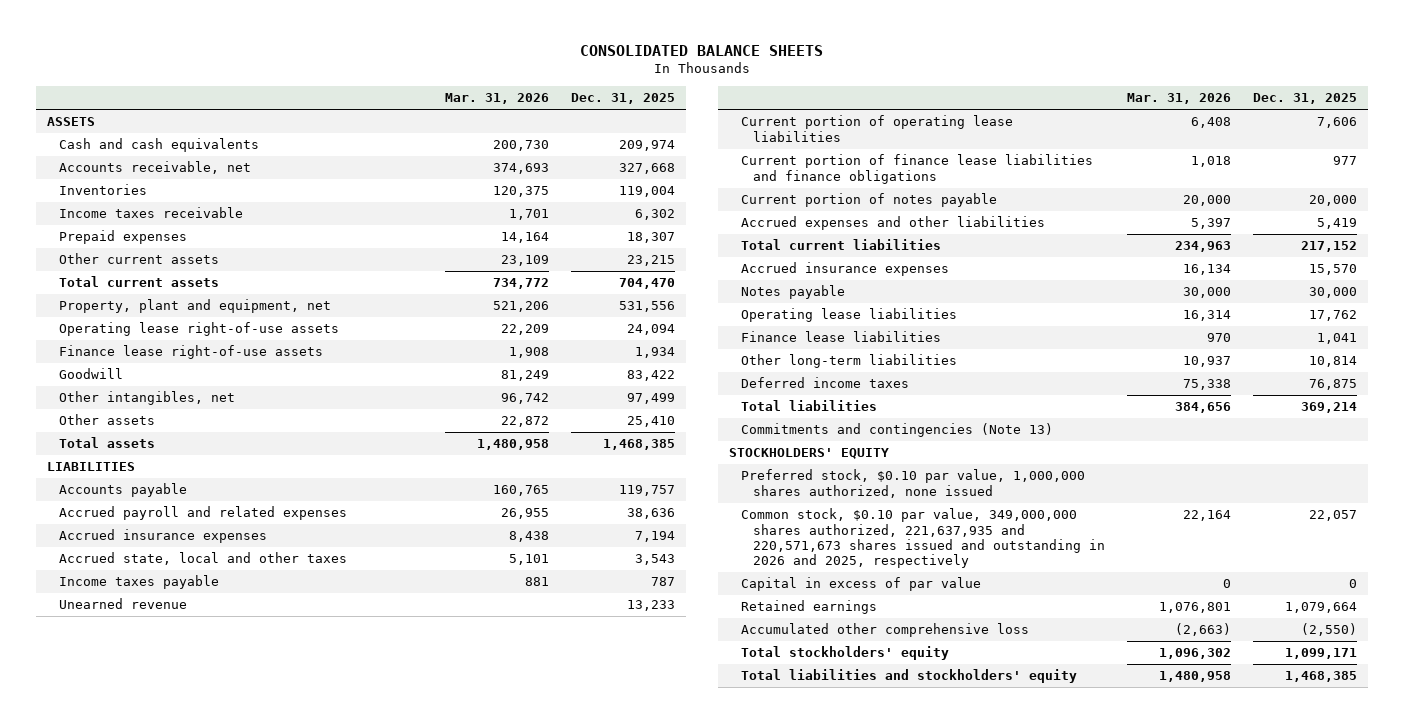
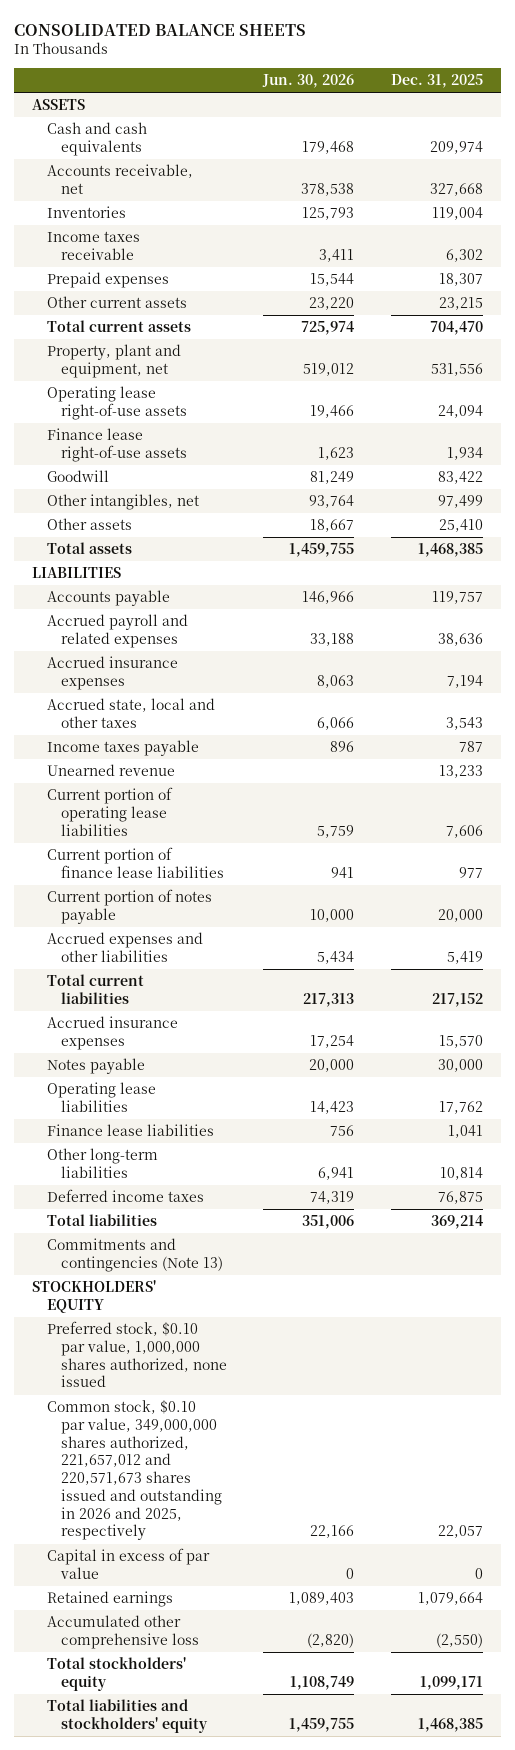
[445,93,550,105] Mar. 31, 2026 -> none
none -> [262,74,355,89] Jun. 30, 2026
[740,154,1093,184] Current portion of finance lease liabilities and finance obligations -> [46,847,224,878] Current portion of finance lease liabilities
[740,508,1106,569] Common stock, $0.10 par value, 349,000,000 shares authorized, 221,637,935 and 220,571,673 shares issued and outstanding in 2026 and 2025, respectively -> [46,1400,222,1541] Common stock, $0.10 par value, 349,000,000 shares authorized, 221,657,012 and 220,571,673 shares issued and outstanding in 2026 and 2025, respectively

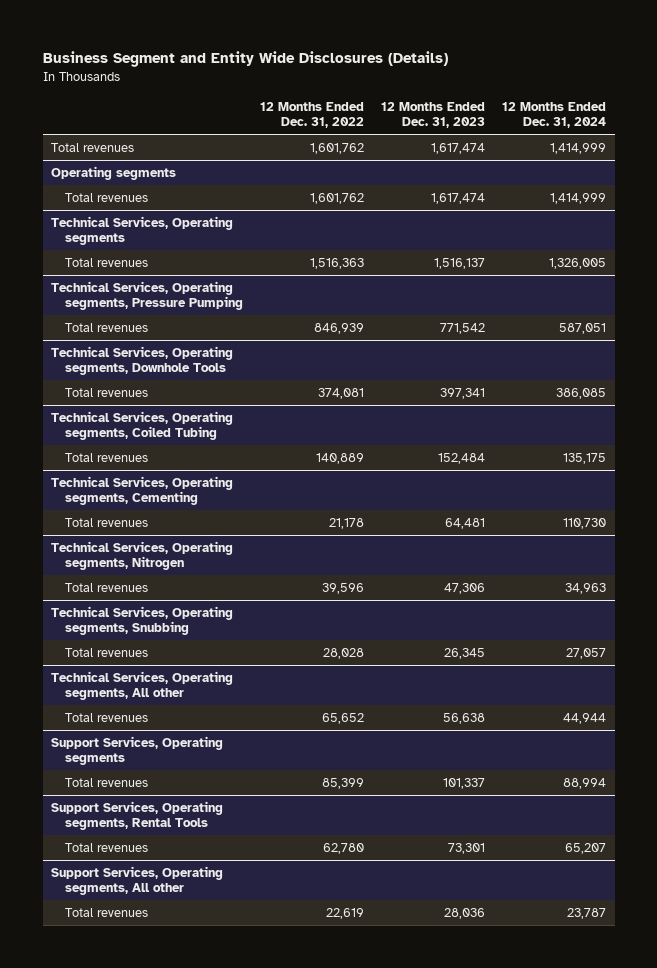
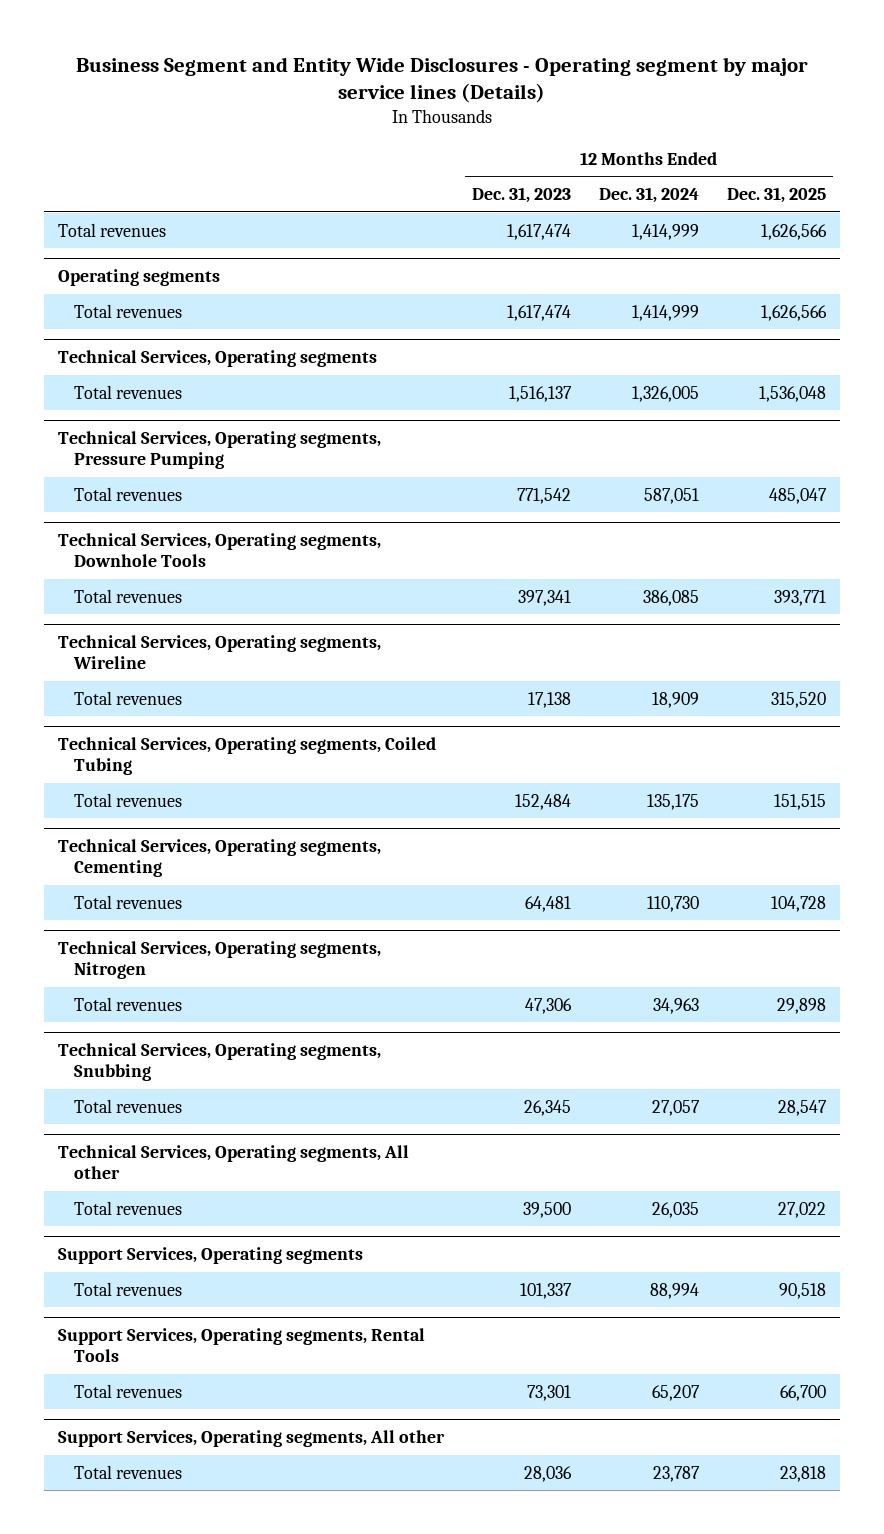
[42,51,448,68] Business Segment and Entity Wide Disclosures (Details) -> [75,56,808,104] Business Segment and Entity Wide Disclosures - Operating segment by major service lines (Details)
[260,101,365,129] 12 Months Ended Dec. 31, 2022 -> none
none -> [726,187,826,204] Dec. 31, 2025
none -> [57,635,381,670] Technical Services, Operating segments, Wireline
none -> [74,690,183,705] Total revenues
[443,712,486,724] 56,638 -> [522,1201,571,1218] 39,500
[563,712,607,724] 44,944 -> [651,1201,699,1218] 26,035

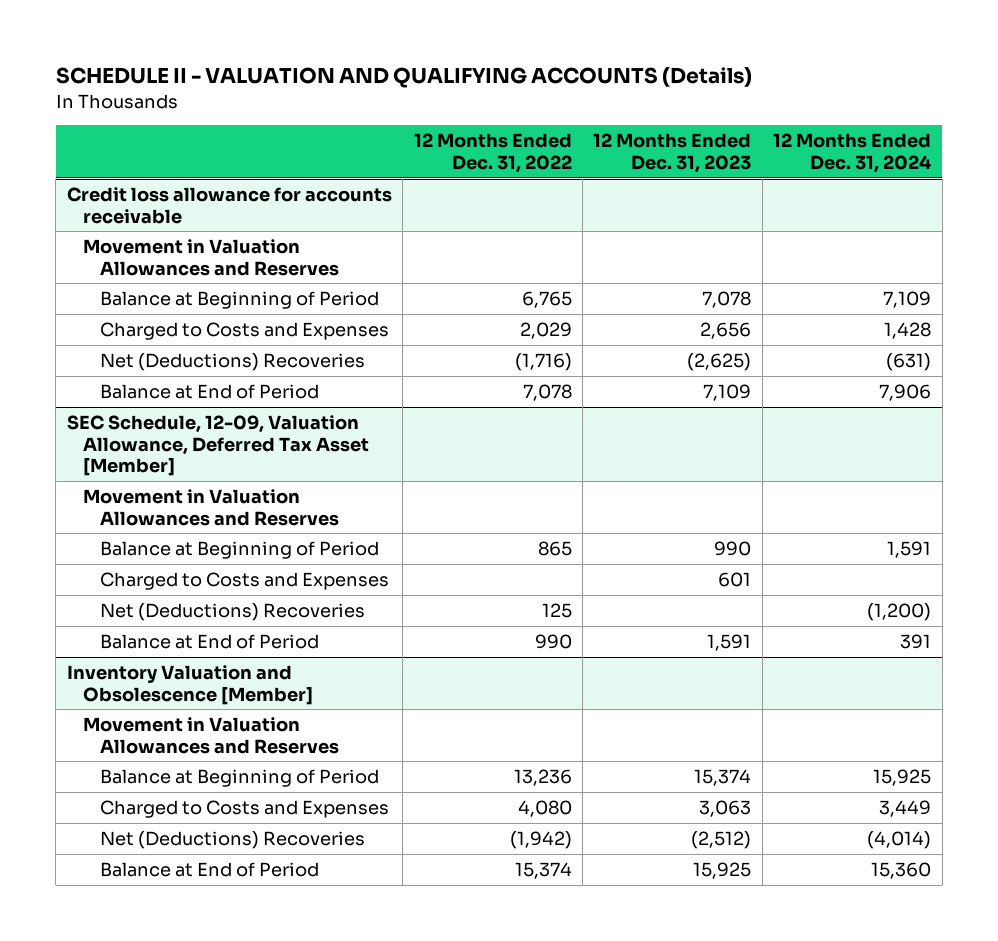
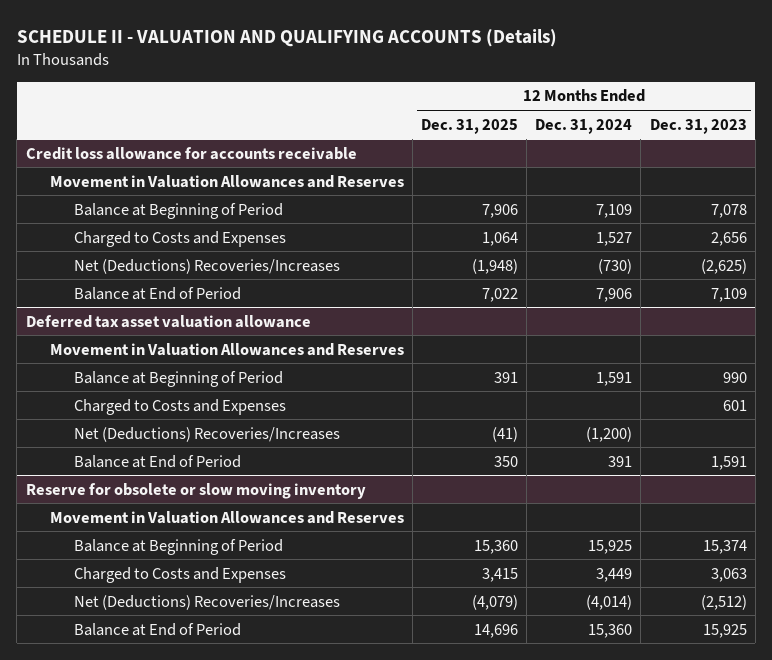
[413,133,572,174] 12 Months Ended Dec. 31, 2022 -> none
none -> [421,118,519,134] Dec. 31, 2025
[884,321,932,339] 1,428 -> [596,231,633,246] 1,527
[100,352,366,371] Net (Deductions) Recoveries -> [74,258,341,274] Net (Deductions) Recoveries/Increases
[886,352,932,371] (631) -> [598,258,633,274] (730)
[66,414,370,477] SEC Schedule, 12-09, Valuation Allowance, Deferred Tax Asset [Member] -> [25,314,311,328] Deferred tax asset valuation allowance
[100,602,366,621] Net (Deductions) Recoveries -> [74,426,341,442] Net (Deductions) Recoveries/Increases
[66,664,314,705] Inventory Valuation and Obsolescence [Member] -> [25,482,366,499] Reserve for obsolete or slow moving inventory
[100,830,366,849] Net (Deductions) Recoveries -> [74,594,341,610] Net (Deductions) Recoveries/Increases

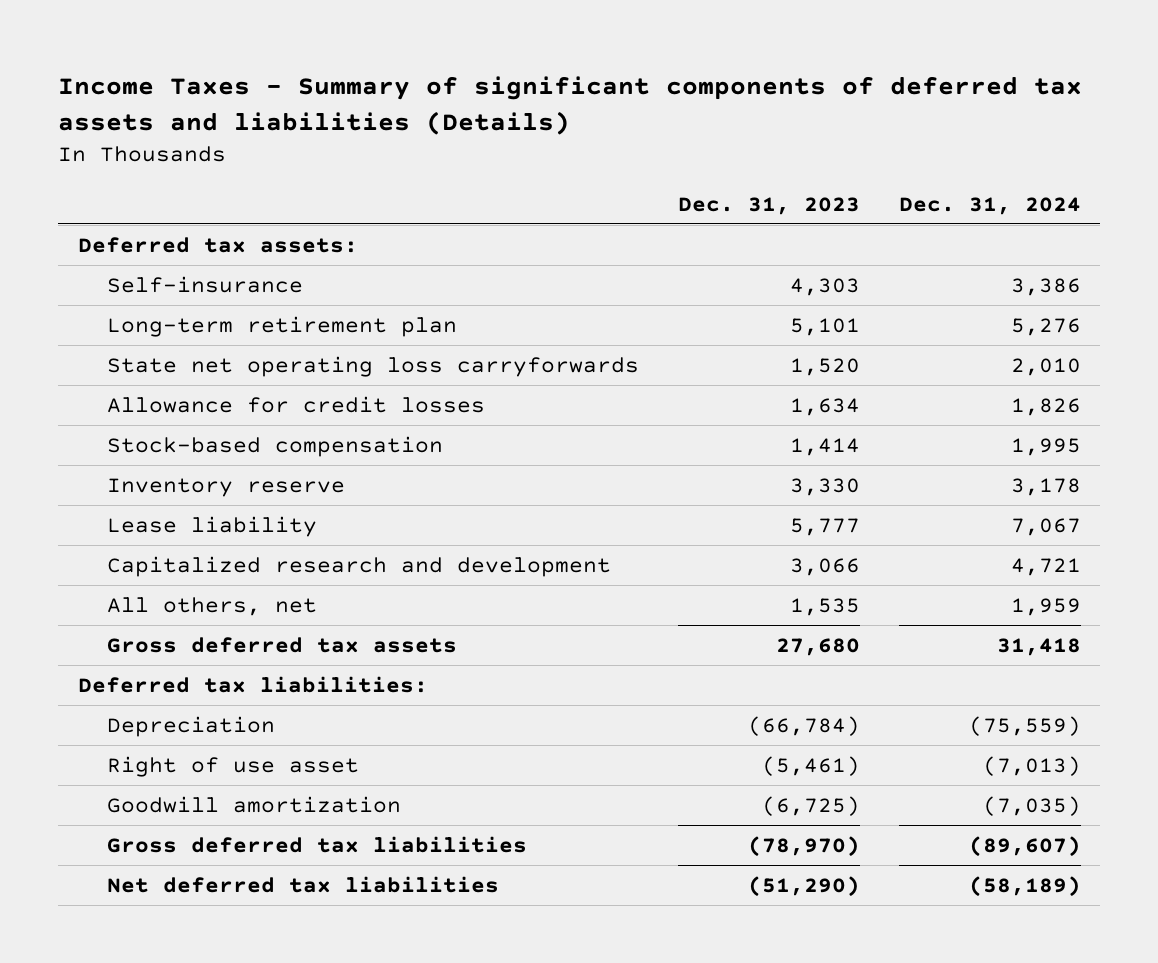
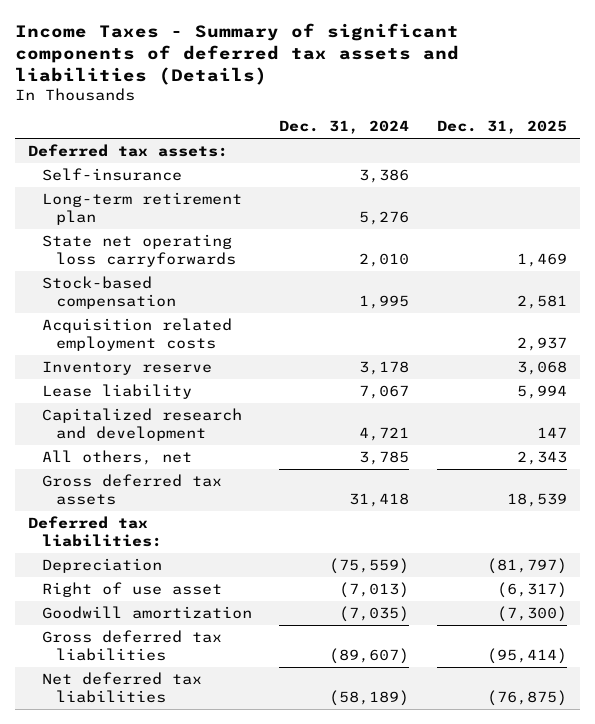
[677,196,860,215] Dec. 31, 2023 -> none
none -> [436,120,567,135] Dec. 31, 2025
[106,395,485,413] Allowance for credit losses -> none
none -> [41,317,232,352] Acquisition related employment costs
[1010,597,1081,616] 1,959 -> [359,450,410,465] 3,785

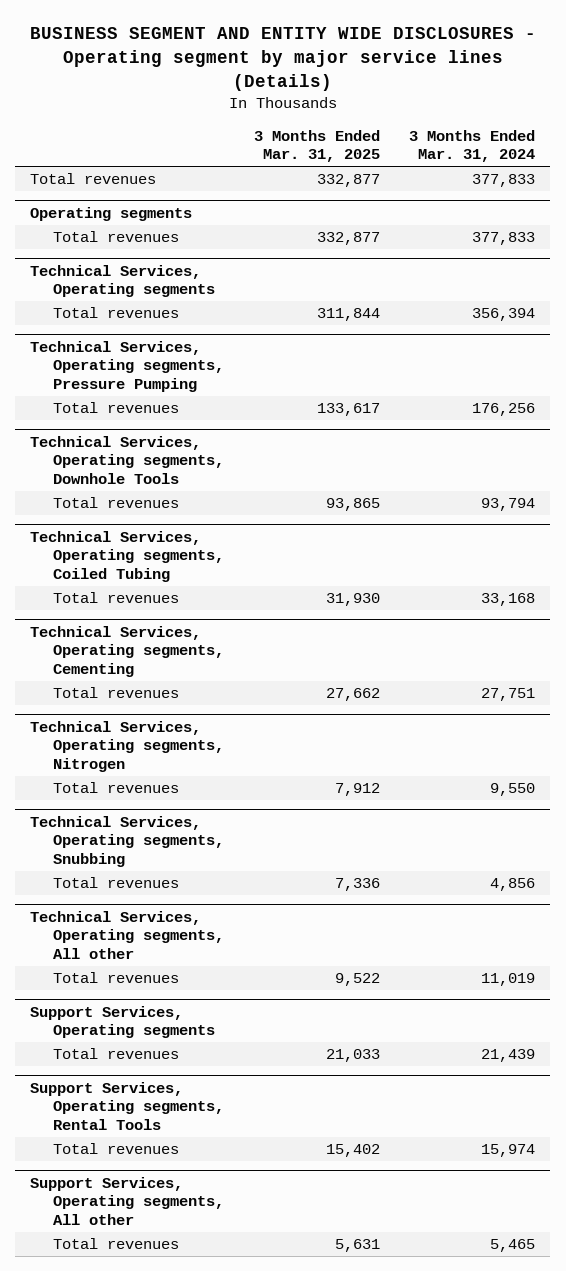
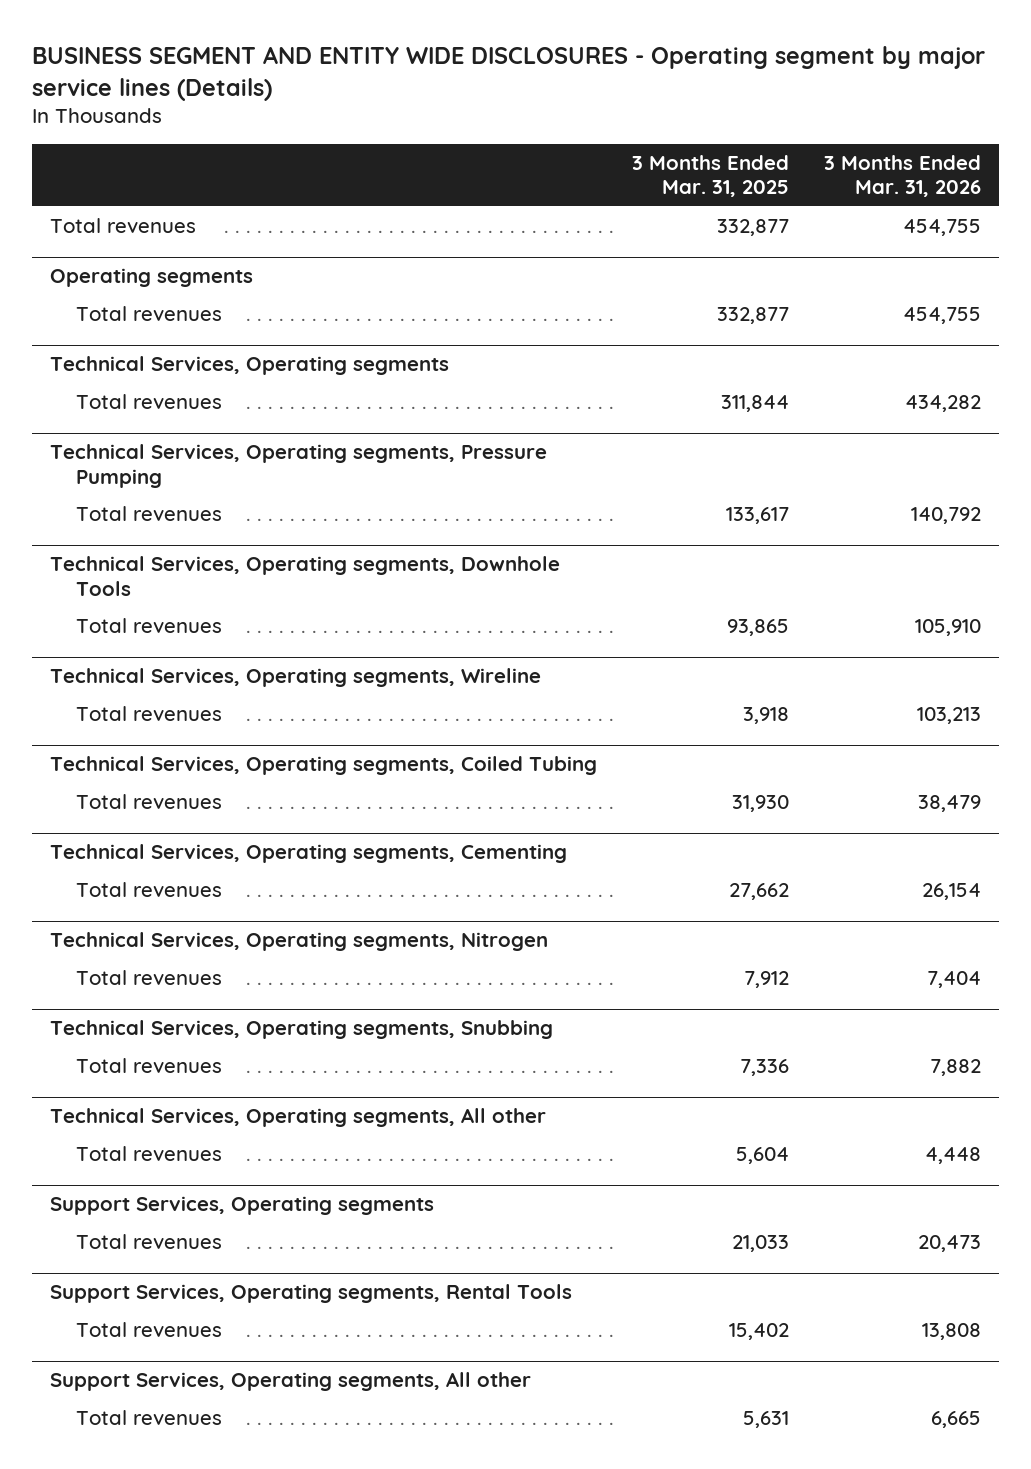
[409,129,536,163] 3 Months Ended Mar. 31, 2024 -> none
none -> [824,155,982,198] 3 Months Ended Mar. 31, 2026
none -> [49,668,541,688] Technical Services, Operating segments, Wireline
none -> [75,706,222,722] Total revenues
[334,973,380,987] 9,522 -> [735,1147,789,1165] 5,604

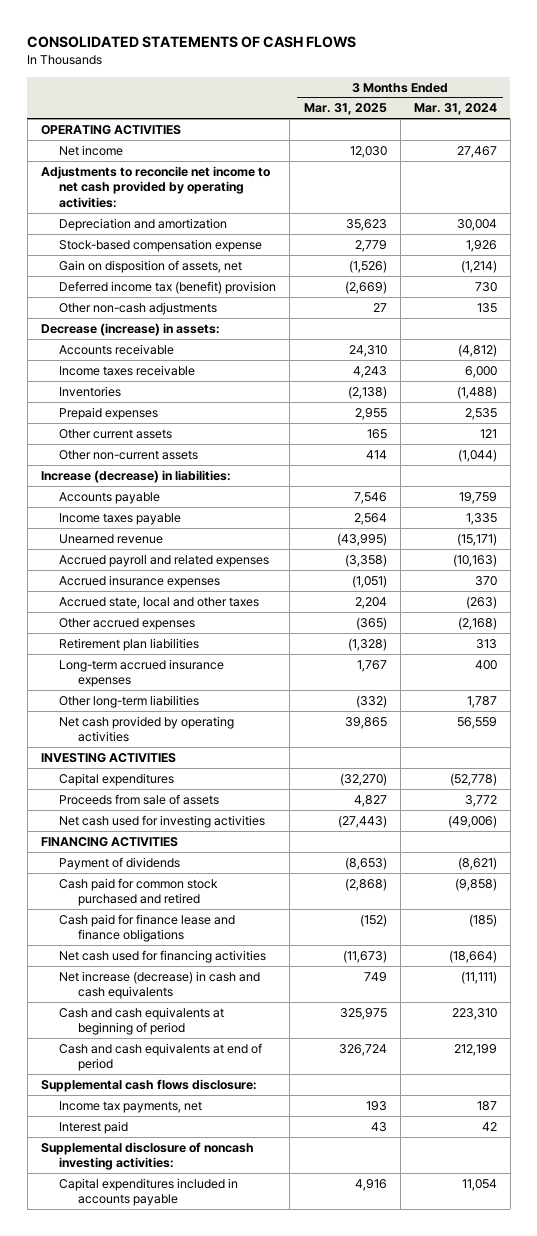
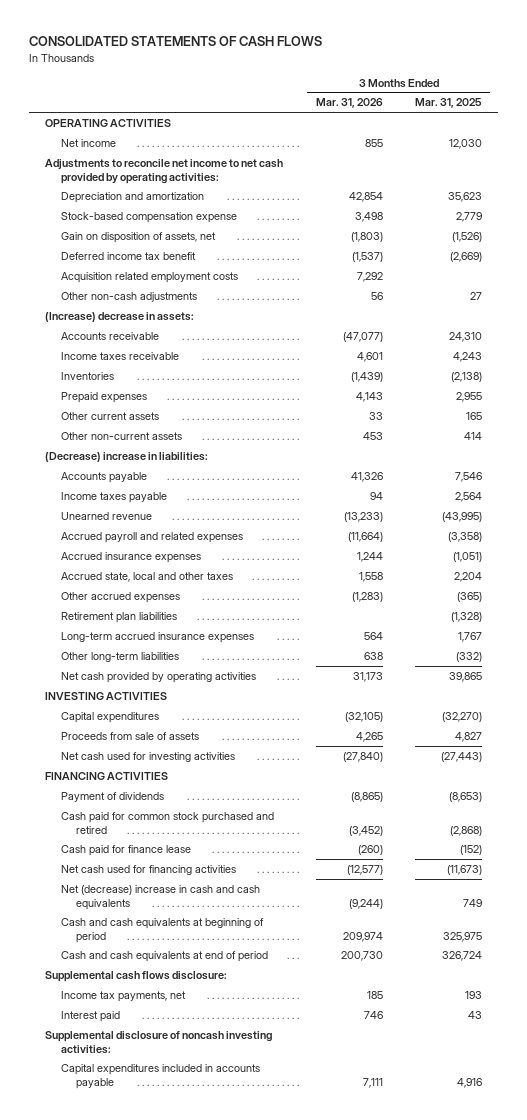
[413,103,497,116] Mar. 31, 2024 -> none
none -> [315,98,383,109] Mar. 31, 2026
[59,280,277,294] Deferred income tax (benefit) provision -> [60,251,196,260] Deferred income tax benefit
none -> [60,271,238,283] Acquisition related employment costs
[40,322,220,336] Decrease (increase) in assets: -> [45,311,195,322] (Increase) decrease in assets:
[40,469,231,483] Increase (decrease) in liabilities: -> [45,451,209,462] (Decrease) increase in liabilities:
[59,913,236,943] Cash paid for finance lease and finance obligations -> [60,844,191,856] Cash paid for finance lease
[59,970,261,1000] Net increase (decrease) in cash and cash equivalents -> [60,884,260,910] Net (decrease) increase in cash and cash equivalents

